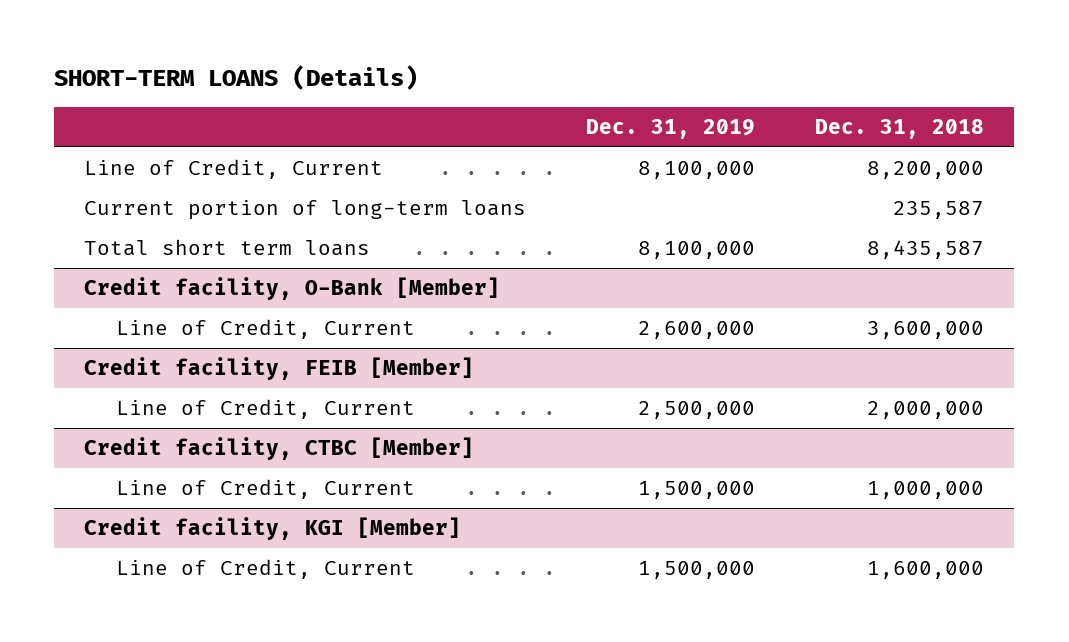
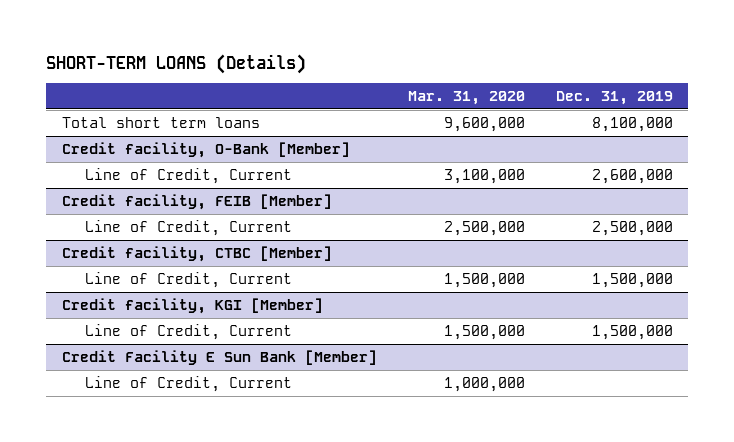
[815,118,985,139] Dec. 31, 2018 -> none
none -> [407,91,525,106] Mar. 31, 2020
[84,159,384,180] Line of Credit, Current -> none
[84,200,527,221] Current portion of long-term loans -> none
none -> [61,350,377,366] Credit Facility E Sun Bank [Member]
none -> [84,376,292,393] Line of Credit, Current

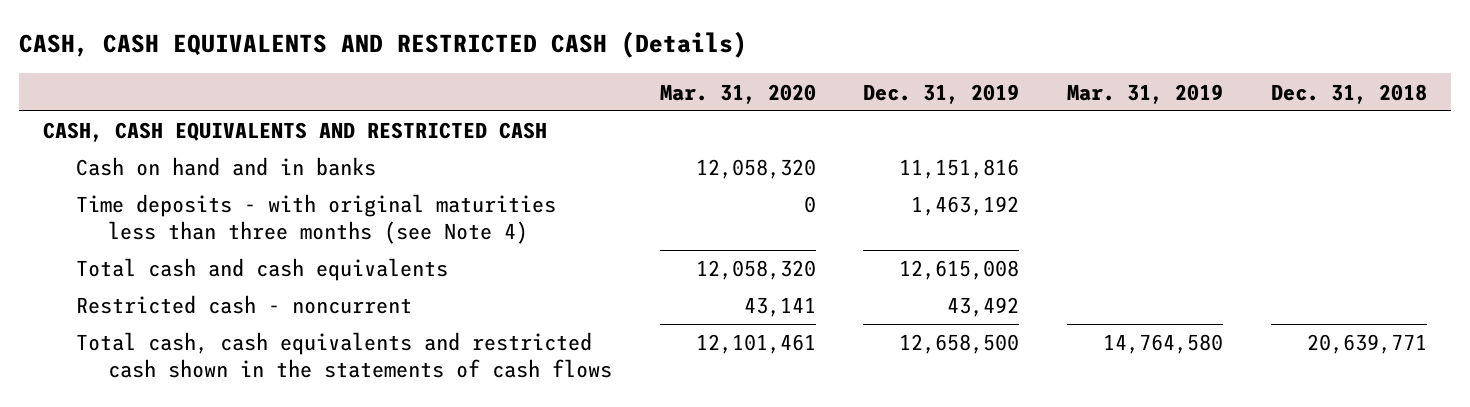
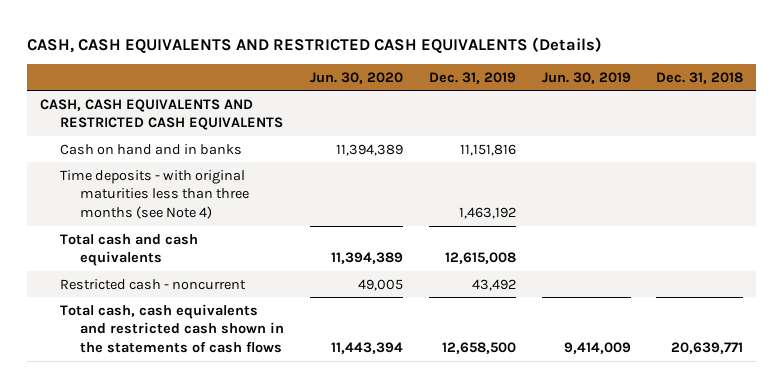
[19,31,748,59] CASH, CASH EQUIVALENTS AND RESTRICTED CASH (Details) -> [27,36,603,53] CASH, CASH EQUIVALENTS AND RESTRICTED CASH EQUIVALENTS (Details)
[659,83,816,104] Mar. 31, 2020 -> none
[1067,83,1224,104] Mar. 31, 2019 -> none
none -> [310,71,404,84] Jun. 30, 2020
none -> [541,71,631,84] Jun. 30, 2019
[43,122,548,143] CASH, CASH EQUIVALENTS AND RESTRICTED CASH -> [40,98,284,131] CASH, CASH EQUIVALENTS AND RESTRICTED CASH EQUIVALENTS

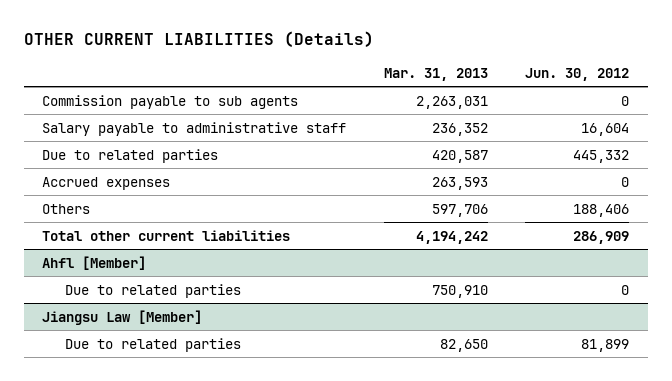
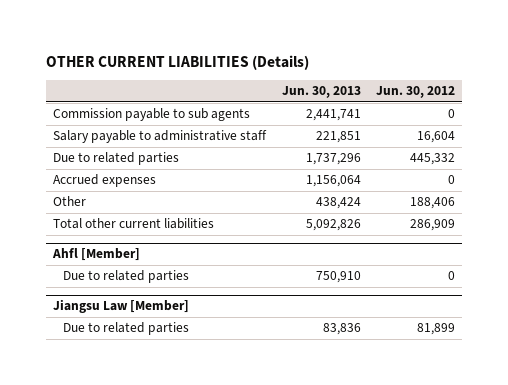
[383,68,488,82] Mar. 31, 2013 -> none
none -> [281,86,361,99] Jun. 30, 2013
[42,203,91,214] Others -> [53,196,87,207] Other

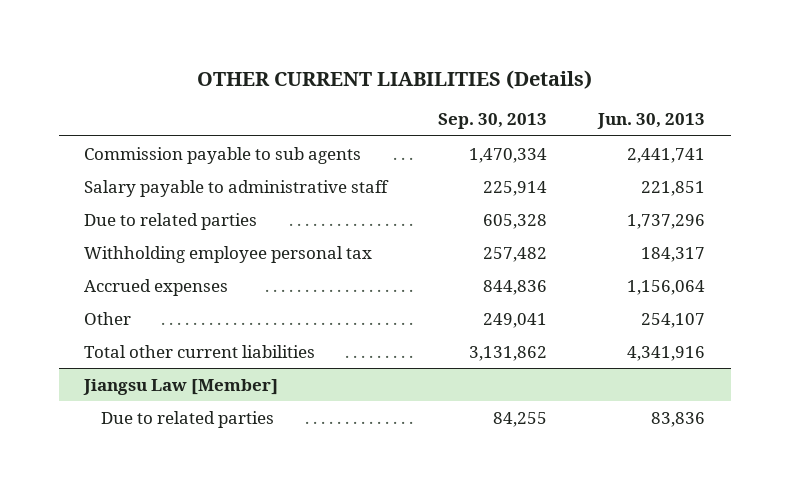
[375,86,455,99] Jun. 30, 2012 -> none
none -> [438,113,548,130] Sep. 30, 2013
none -> [84,245,373,263] Withholding employee personal tax
[52,248,141,262] Ahfl [Member] -> none
[63,270,190,284] Due to related parties -> none
[315,197,361,210] 438,424 -> [641,312,706,328] 254,107
[305,219,361,232] 5,092,826 -> [627,345,706,361] 4,341,916

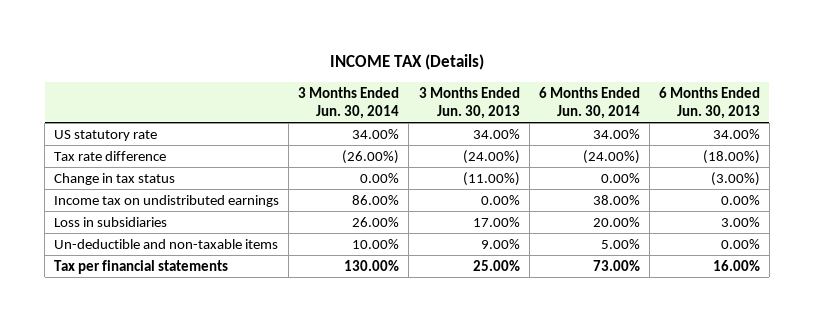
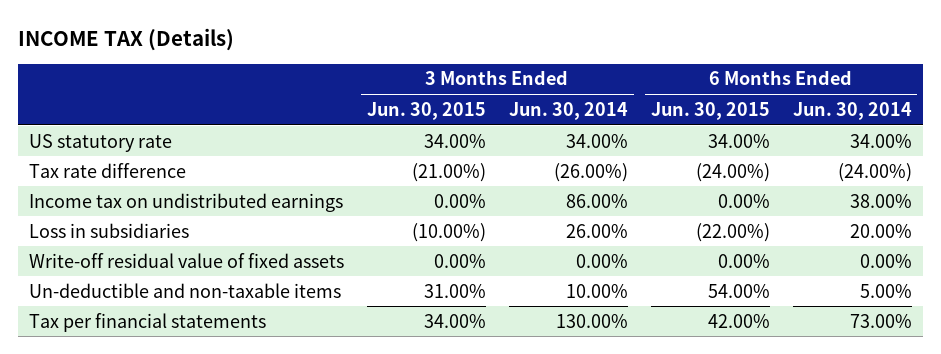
[418,86,520,119] 3 Months Ended Jun. 30, 2013 -> none
[658,86,760,119] 6 Months Ended Jun. 30, 2013 -> none
none -> [367,101,487,120] Jun. 30, 2015
none -> [650,101,770,120] Jun. 30, 2015
[54,172,176,185] Change in tax status -> none
none -> [29,252,345,268] Write-off residual value of fixed assets

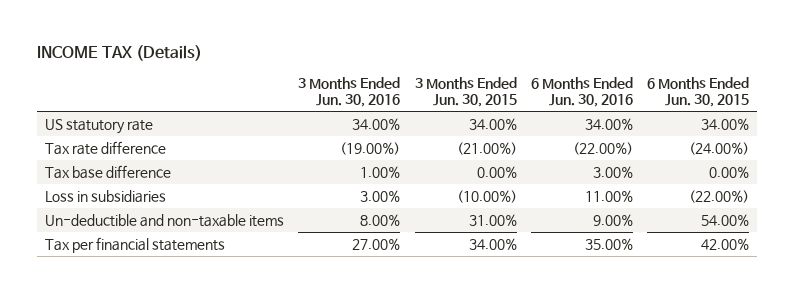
[508,101,628,120] Jun. 30, 2014 -> none
[792,101,912,120] Jun. 30, 2014 -> none
none -> [298,77,401,108] 3 Months Ended Jun. 30, 2016
none -> [531,77,634,108] 6 Months Ended Jun. 30, 2016
[29,192,344,212] Income tax on undistributed earnings -> none
none -> [44,164,171,179] Tax base difference
[29,252,345,268] Write-off residual value of fixed assets -> none

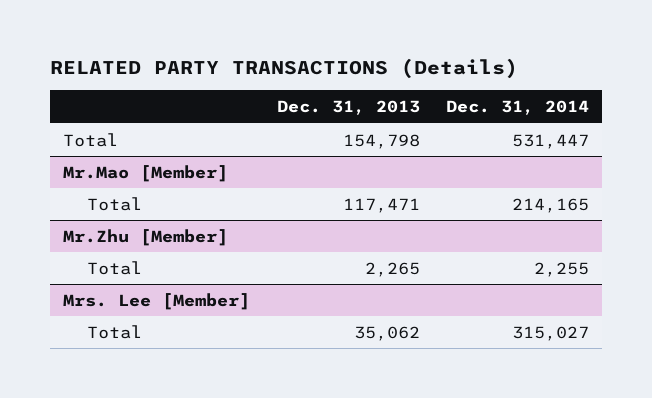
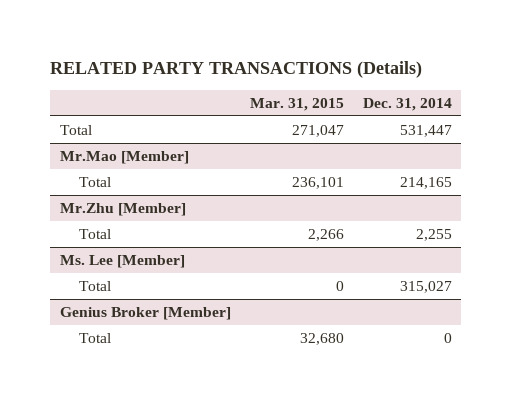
[276,100,420,116] Dec. 31, 2013 -> none
none -> [249,97,344,111] Mar. 31, 2015
[62,292,250,310] Mrs. Lee [Member] -> [59,254,185,268] Ms. Lee [Member]
none -> [59,306,231,320] Genius Broker [Member]
none -> [78,332,111,343] Total

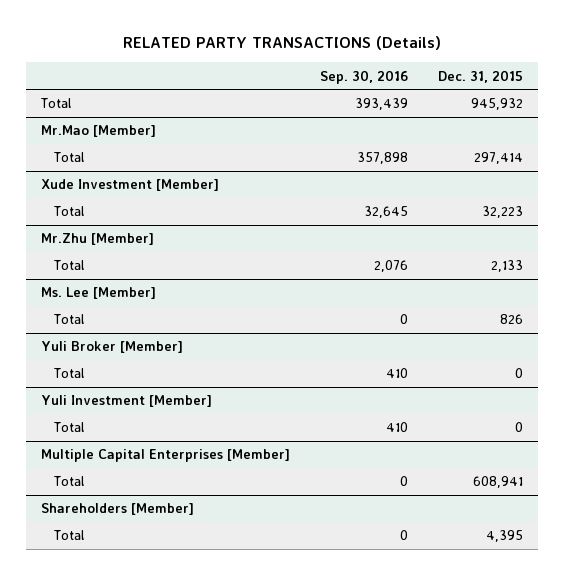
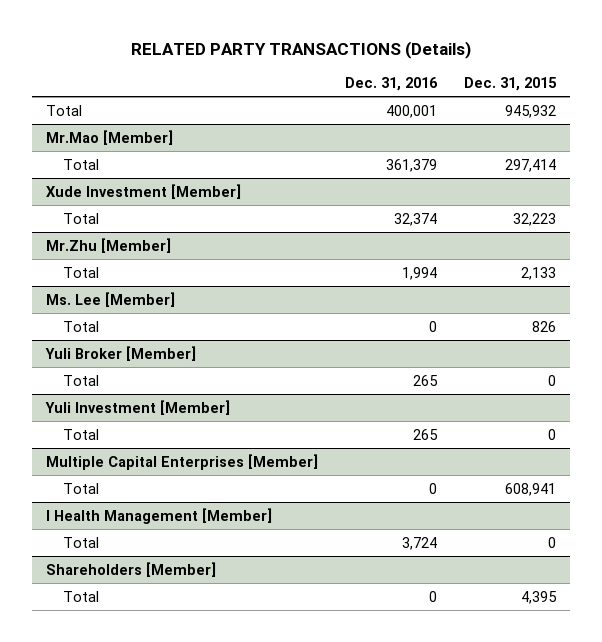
[320,69,409,84] Sep. 30, 2016 -> none
none -> [345,77,439,92] Dec. 31, 2016
none -> [45,507,272,524] I Health Management [Member]
none -> [63,536,100,548] Total

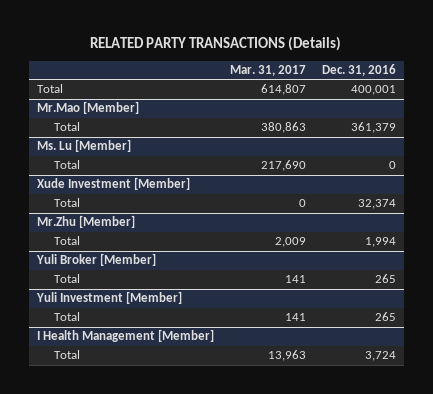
[464,77,558,92] Dec. 31, 2015 -> none
none -> [229,65,306,77] Mar. 31, 2017
none -> [36,139,131,153] Ms. Lu [Member]
none -> [54,160,81,170] Total
[45,291,175,307] Ms. Lee [Member] -> none
[63,320,100,332] Total -> none
[45,453,318,470] Multiple Capital Enterprises [Member] -> none
[63,482,100,494] Total -> none
[45,561,216,577] Shareholders [Member] -> none
[63,590,100,602] Total -> none

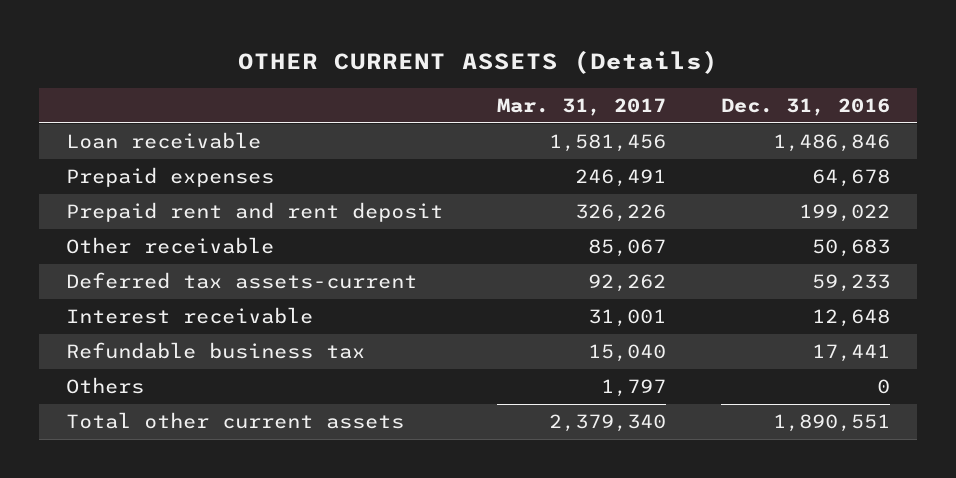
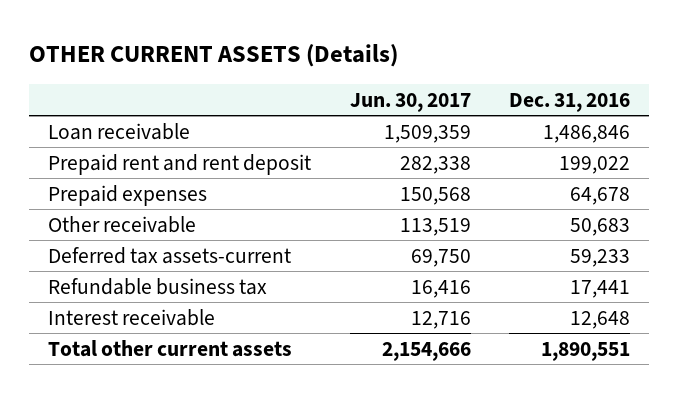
[497,97,667,116] Mar. 31, 2017 -> none
none -> [349,92,471,112] Jun. 30, 2017
[66,167,275,188] Prepaid expenses -> [48,184,208,206] Prepaid expenses
[66,377,145,395] Others -> none
[66,307,314,325] Interest receivable -> [48,308,216,326] Interest receivable

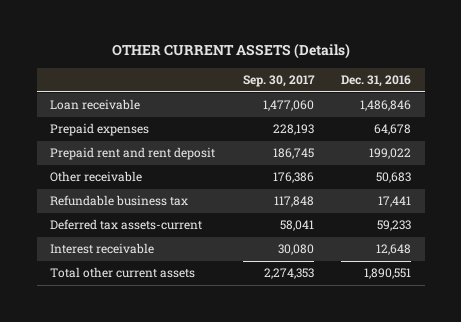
[349,92,471,112] Jun. 30, 2017 -> none
none -> [242,74,315,87] Sep. 30, 2017
[48,153,312,175] Prepaid rent and rent deposit -> [50,147,216,161] Prepaid rent and rent deposit
[48,246,292,264] Deferred tax assets-current -> [50,219,203,231] Deferred tax assets-current

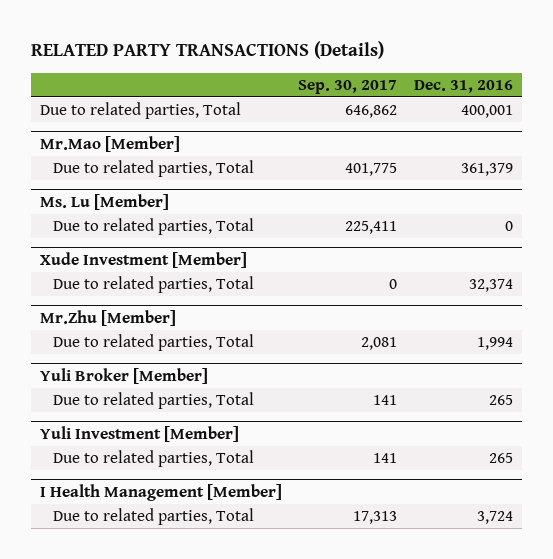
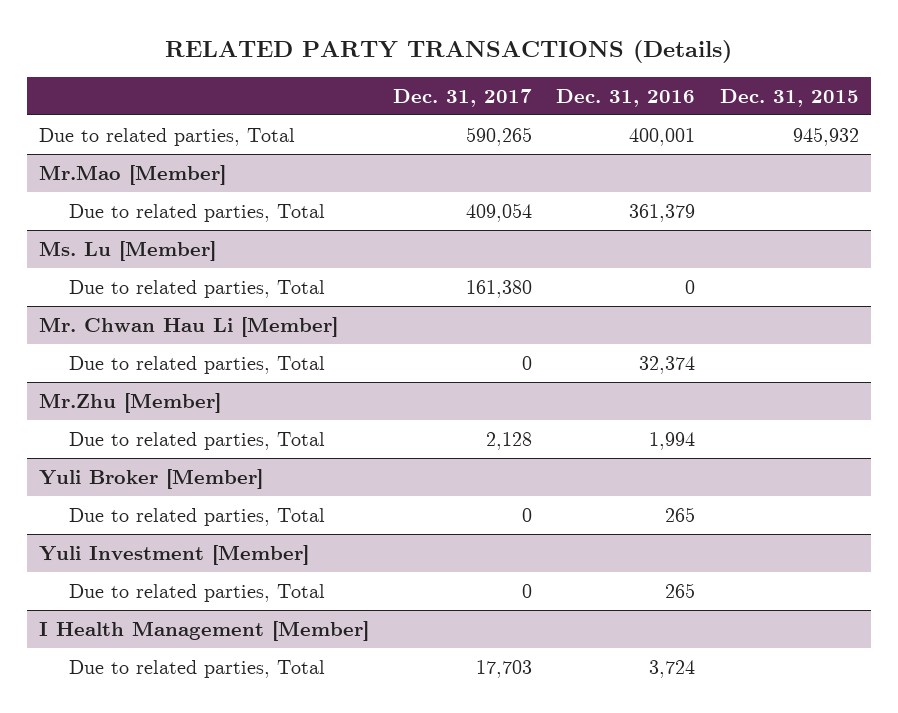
[298,79,398,94] Sep. 30, 2017 -> none
none -> [393,88,533,107] Dec. 31, 2017
none -> [719,88,859,107] Dec. 31, 2015
[39,252,247,269] Xude Investment [Member] -> [38,316,338,337] Mr. Chwan Hau Li [Member]

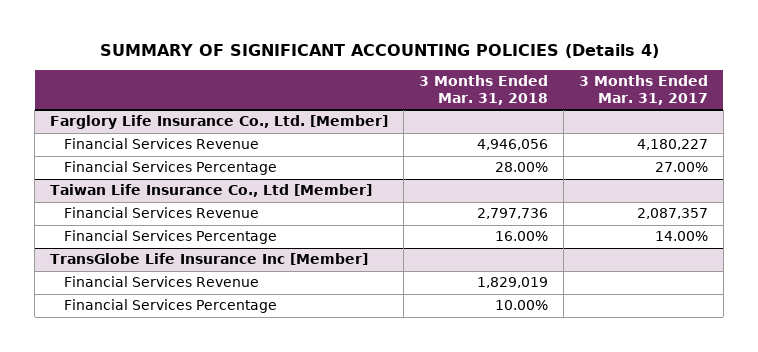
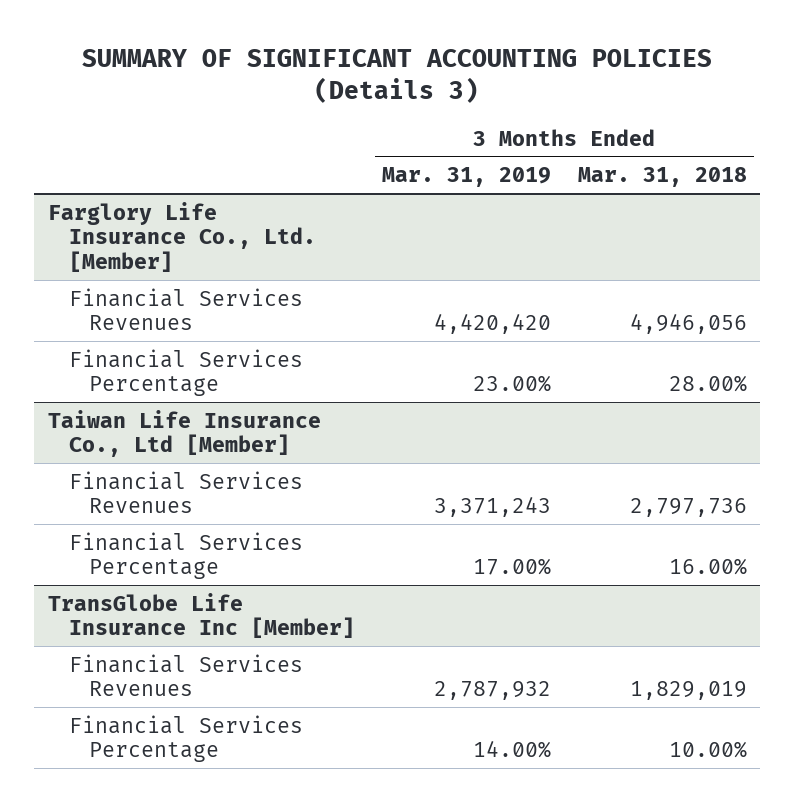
[100,44,660,59] SUMMARY OF SIGNIFICANT ACCOUNTING POLICIES (Details 4) -> [82,48,713,104] SUMMARY OF SIGNIFICANT ACCOUNTING POLICIES (Details 3)
[578,75,708,106] 3 Months Ended Mar. 31, 2017 -> none
none -> [381,167,551,188] Mar. 31, 2019
[63,138,259,150] Financial Services Revenue -> [68,287,303,331] Financial Services Revenues
[63,207,259,219] Financial Services Revenue -> [68,470,303,514] Financial Services Revenues
[63,276,259,288] Financial Services Revenue -> [68,653,303,697] Financial Services Revenues

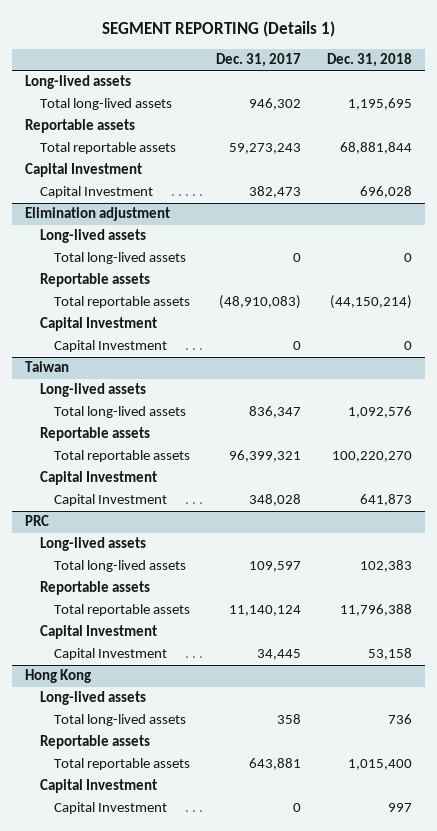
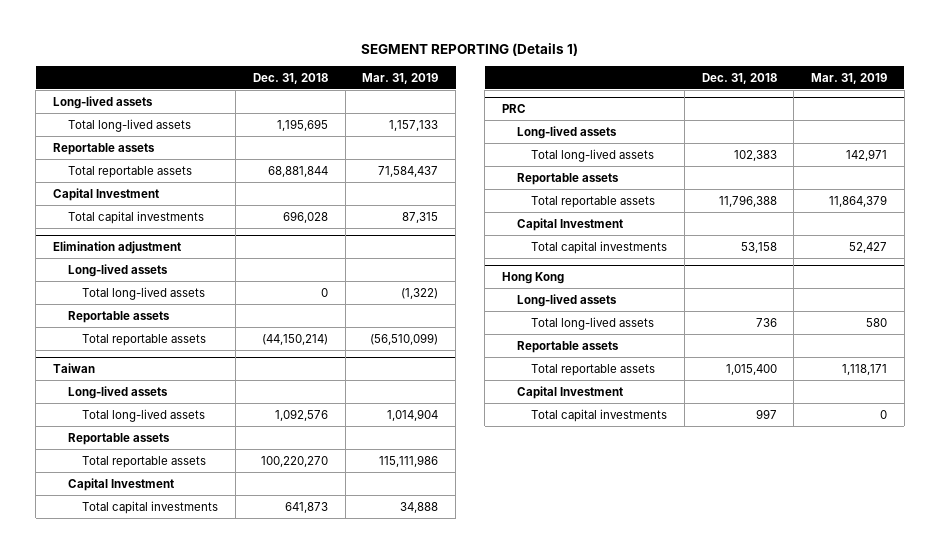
[215,53,301,68] Dec. 31, 2017 -> none
none -> [362,72,439,84] Mar. 31, 2019
[39,186,153,199] Capital Investment -> [67,210,204,224] Total capital investments
[39,317,157,332] Capital Investment -> none
[53,340,167,353] Capital Investment -> none
[53,494,167,507] Capital Investment -> [82,500,219,514] Total capital investments
[53,648,167,661] Capital Investment -> [531,240,668,254] Total capital investments
[53,802,167,815] Capital Investment -> [531,408,668,422] Total capital investments

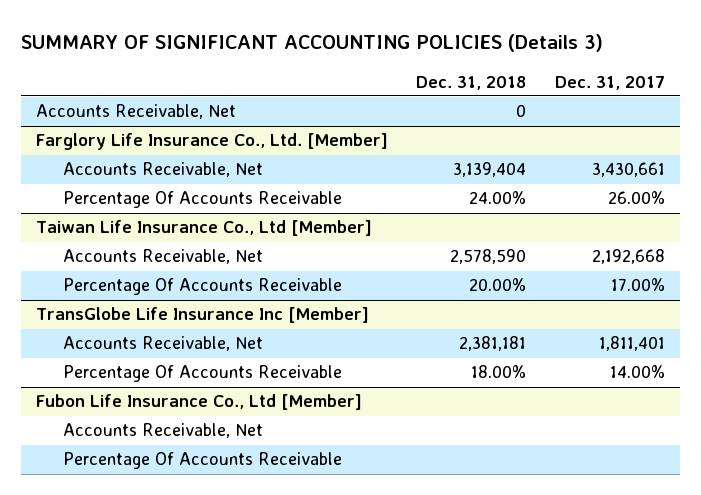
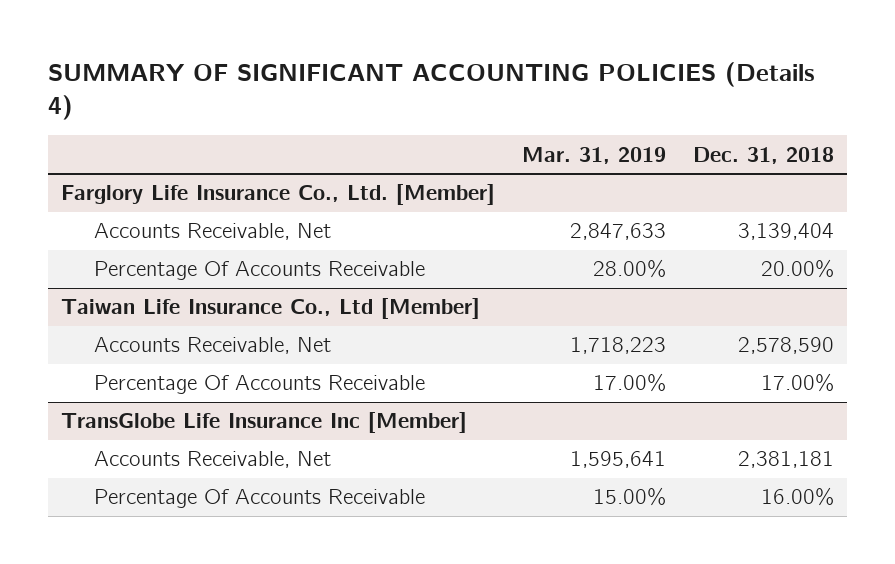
[21,34,604,53] SUMMARY OF SIGNIFICANT ACCOUNTING POLICIES (Details 3) -> [47,61,815,120] SUMMARY OF SIGNIFICANT ACCOUNTING POLICIES (Details 4)
[555,75,666,90] Dec. 31, 2017 -> none
none -> [521,146,666,164] Mar. 31, 2019
[35,104,236,120] Accounts Receivable, Net -> none
[469,191,527,205] 24.00% -> [760,259,834,279] 20.00%
[469,278,527,292] 20.00% -> [760,373,834,393] 17.00%
[35,394,362,411] Fubon Life Insurance Co., Ltd [Member] -> none
[63,423,264,439] Accounts Receivable, Net -> none
[63,452,343,470] Percentage Of Accounts Receivable -> none
[471,365,527,379] 18.00% -> [760,487,834,507] 16.00%

